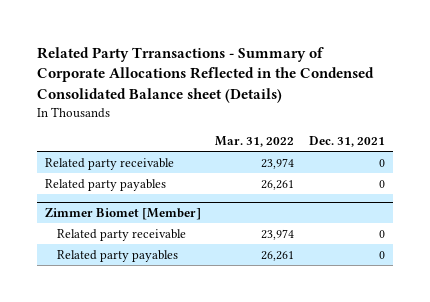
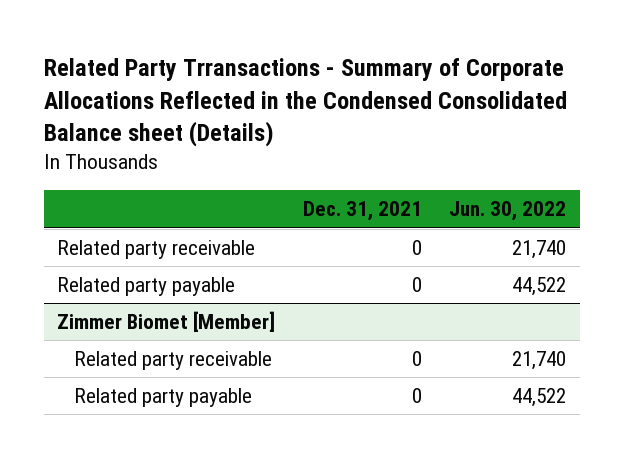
[215,135,295,147] Mar. 31, 2022 -> none
none -> [449,201,567,222] Jun. 30, 2022
[44,178,166,191] Related party payables -> [57,277,236,297] Related party payable
[57,249,179,262] Related party payables -> [73,388,252,408] Related party payable

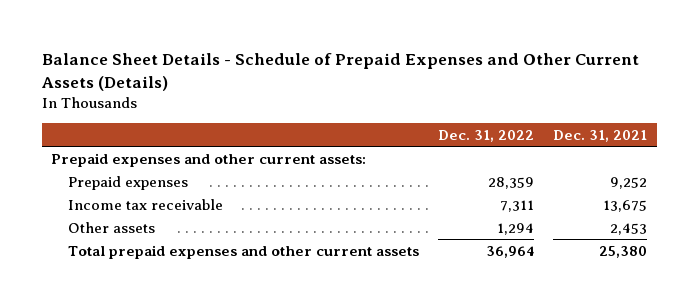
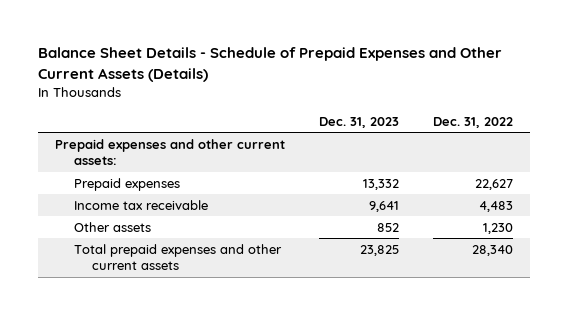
[553,129,648,142] Dec. 31, 2021 -> none
none -> [319,116,400,128] Dec. 31, 2023
[488,176,535,189] 28,359 -> [475,178,514,190] 22,627
[500,199,535,212] 7,311 -> [479,200,514,212] 4,483
[497,222,535,235] 1,294 -> [483,222,514,234] 1,230
[486,245,535,258] 36,964 -> [472,244,514,256] 28,340

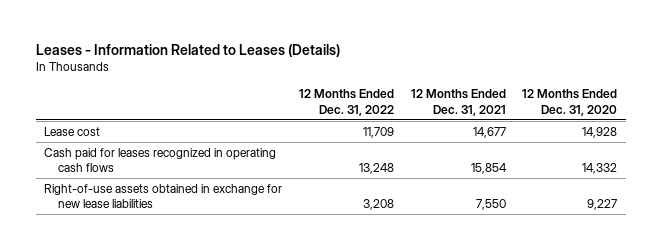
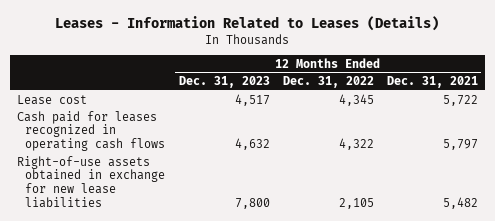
[522,89,618,116] 12 Months Ended Dec. 31, 2020 -> none
none -> [178,76,270,89] Dec. 31, 2023
[362,126,394,138] 11,709 -> [338,93,374,106] 4,345
[472,126,506,138] 14,677 -> [443,94,479,106] 5,722
[358,163,394,175] 13,248 -> [338,137,374,150] 4,322
[470,163,507,175] 15,854 -> [443,138,479,150] 5,797
[362,199,394,211] 3,208 -> [338,197,374,209] 2,105
[475,199,506,211] 7,550 -> [443,196,479,209] 5,482

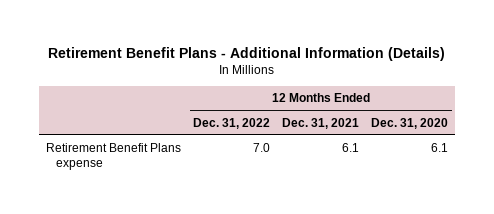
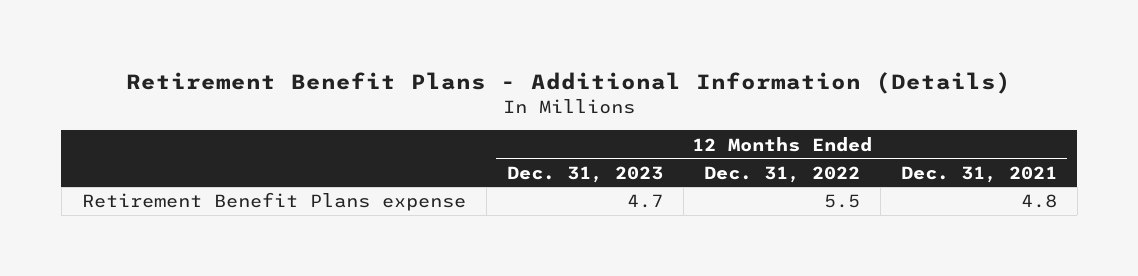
[371,117,449,129] Dec. 31, 2020 -> none
none -> [506,165,663,183] Dec. 31, 2023
[252,143,270,153] 7.0 -> [823,194,860,209] 5.5
[342,143,360,153] 6.1 -> [1020,194,1057,209] 4.8

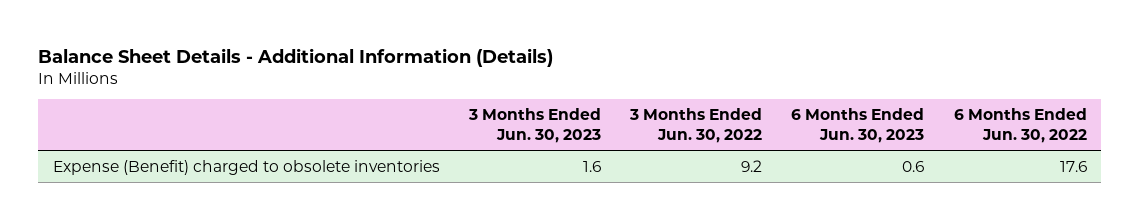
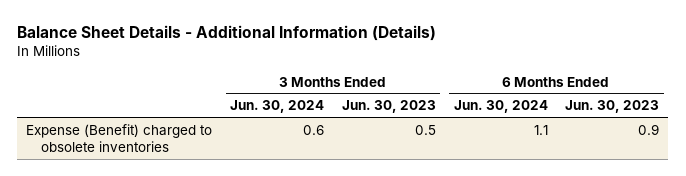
[629,108,763,144] 3 Months Ended Jun. 30, 2022 -> none
[953,108,1087,144] 6 Months Ended Jun. 30, 2022 -> none
none -> [229,100,324,114] Jun. 30, 2024
none -> [453,100,548,114] Jun. 30, 2024
[583,161,602,173] 1.6 -> [414,124,436,135] 0.5
[902,161,925,173] 0.6 -> [638,123,660,135] 0.9

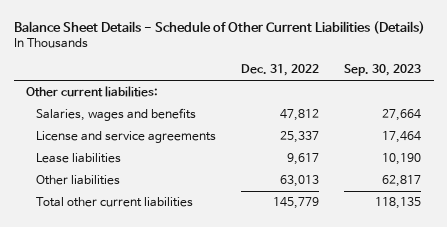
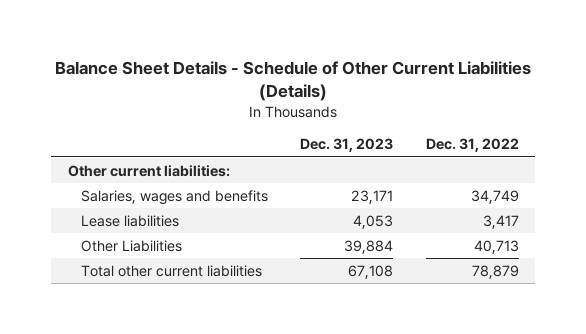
[344,64,422,77] Sep. 30, 2023 -> none
none -> [300,138,394,153] Dec. 31, 2023
[36,130,217,143] License and service agreements -> none
[280,108,320,121] 47,812 -> [470,189,519,204] 34,749
[287,152,320,165] 9,617 -> [482,214,519,229] 3,417
[36,174,121,185] Other liabilities -> [80,239,182,252] Other Liabilities
[280,174,320,187] 63,013 -> [473,239,519,254] 40,713
[273,196,320,209] 145,779 -> [471,264,519,279] 78,879

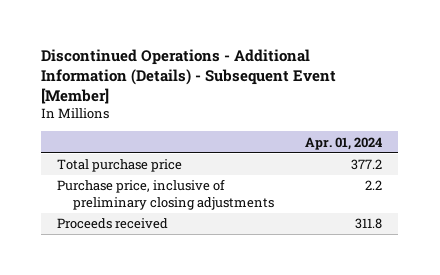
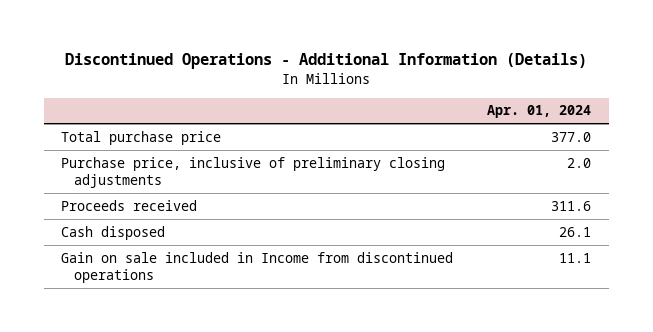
[41,49,337,104] Discontinued Operations - Additional Information (Details) - Subsequent Event [Member] -> [65,53,588,70] Discontinued Operations - Additional Information (Details)
[351,159,383,171] 377.2 -> [551,131,592,142] 377.0
[365,180,383,191] 2.2 -> [567,157,592,168] 2.0
[355,218,383,230] 311.8 -> [551,200,592,211] 311.6
none -> [61,225,166,240] Cash disposed
none -> [61,251,454,284] Gain on sale included in Income from discontinued operations

